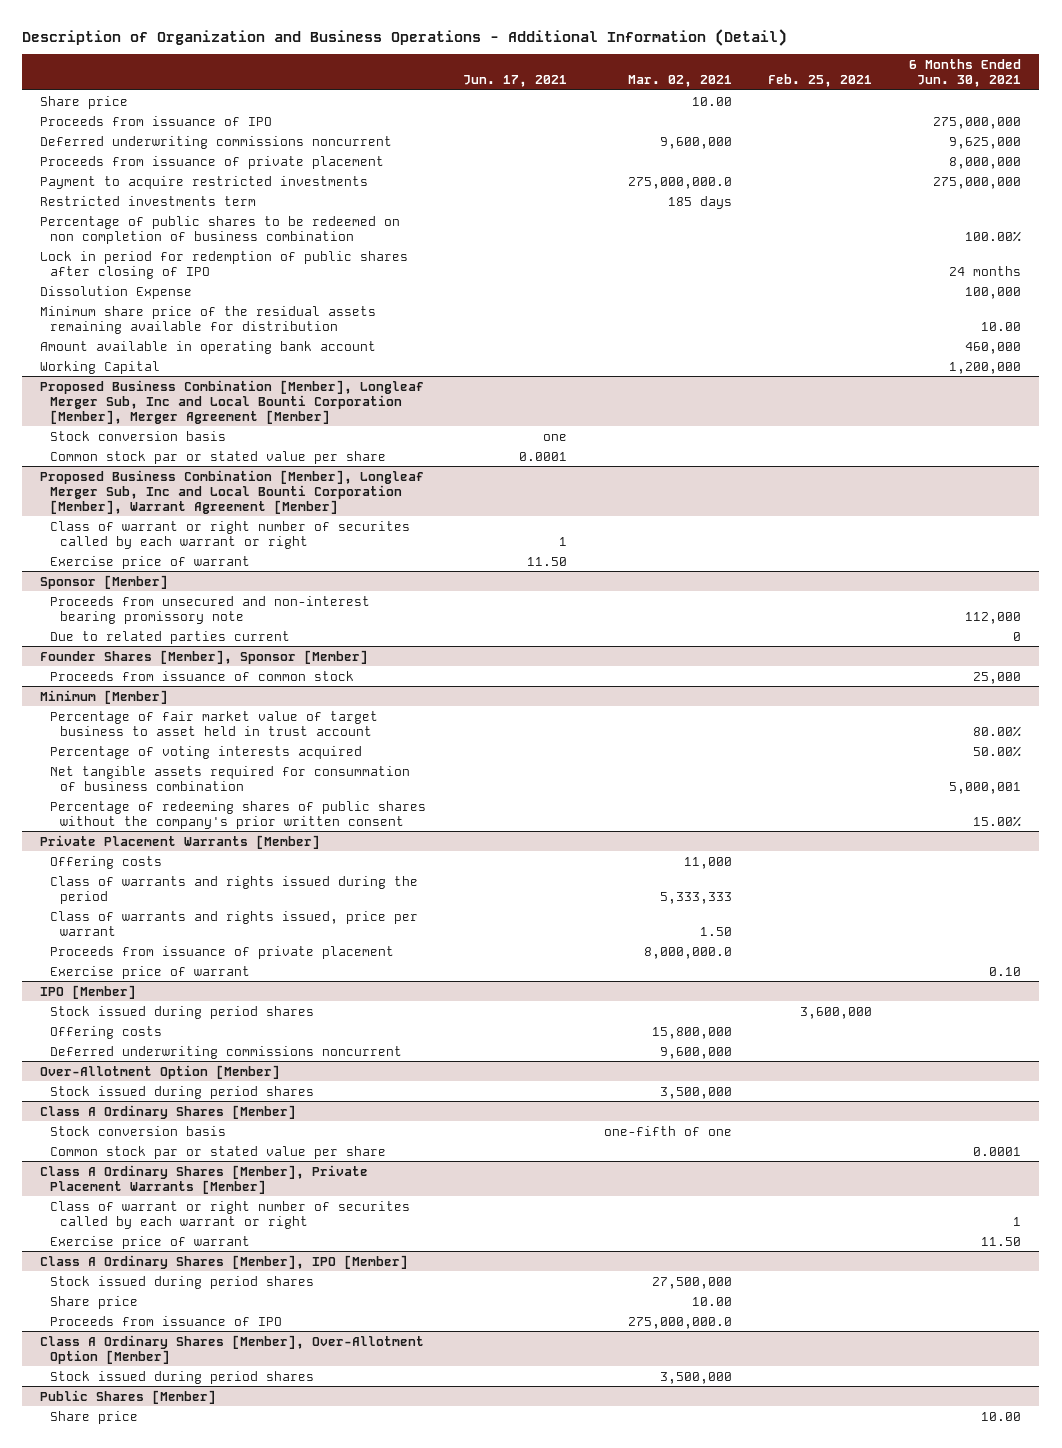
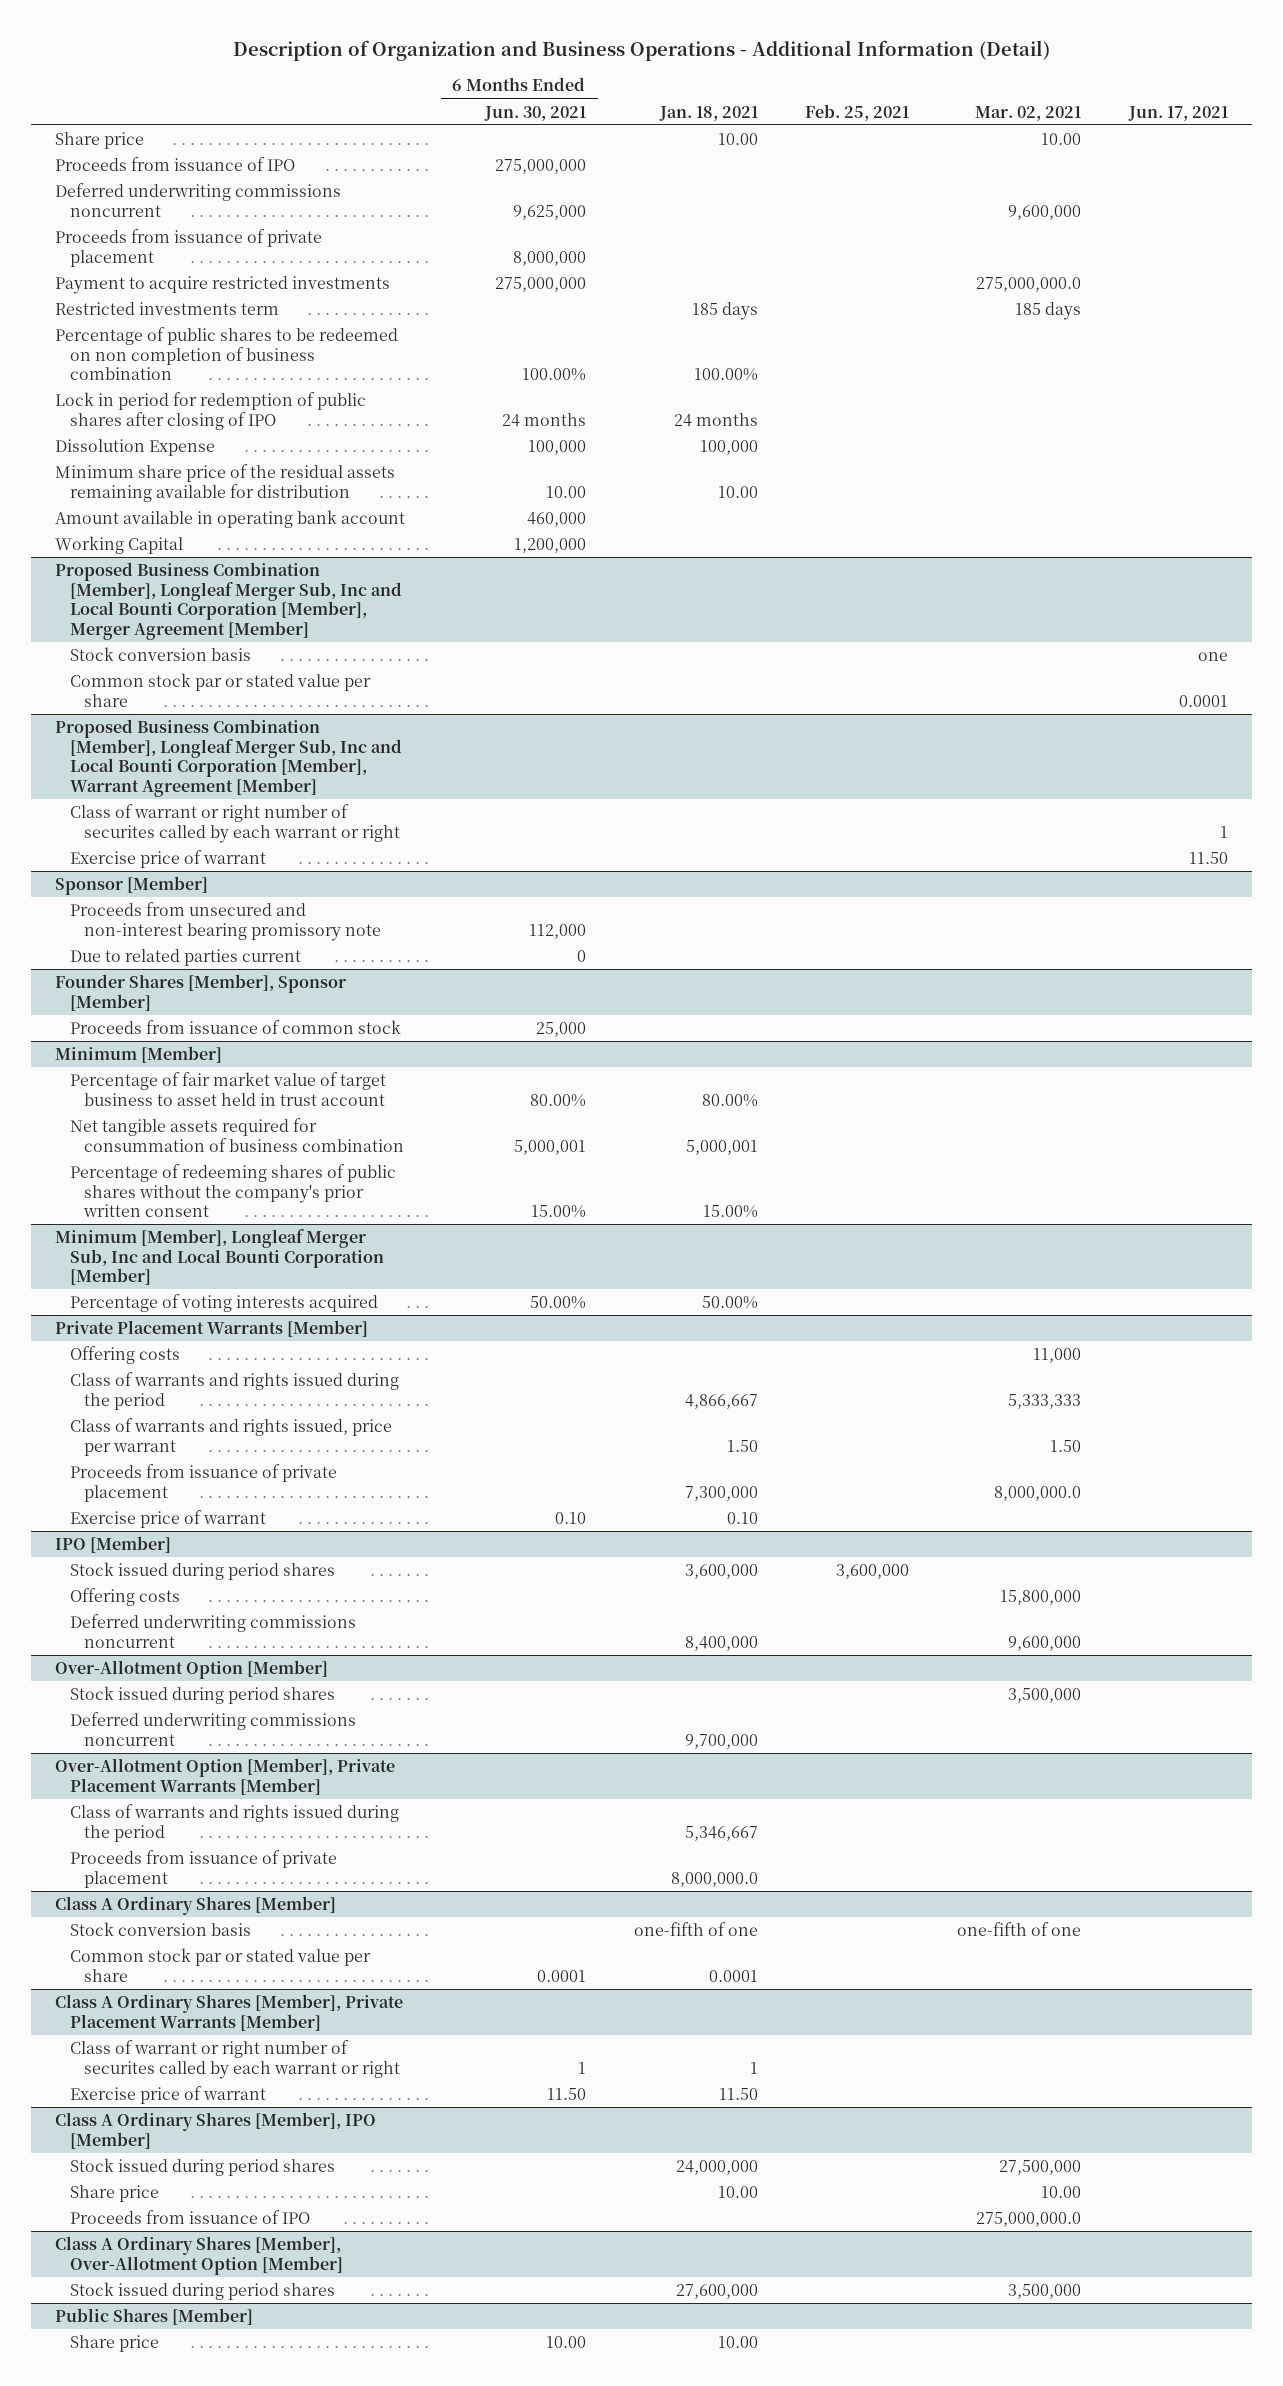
none -> [658,105,758,121] Jan. 18, 2021
[50,745,363,759] Percentage of voting interests acquired -> none
none -> [54,1229,384,1286] Minimum [Member], Longleaf Merger Sub, Inc and Local Bounti Corporation [Member]
none -> [69,1294,378,1313] Percentage of voting interests acquired
none -> [69,1712,356,1746] Deferred underwriting commissions noncurrent
none -> [54,1758,395,1795] Over-Allotment Option [Member], Private Placement Warrants [Member]
none -> [69,1804,399,1842] Class of warrants and rights issued during the period
none -> [69,1850,337,1888] Proceeds from issuance of private placement

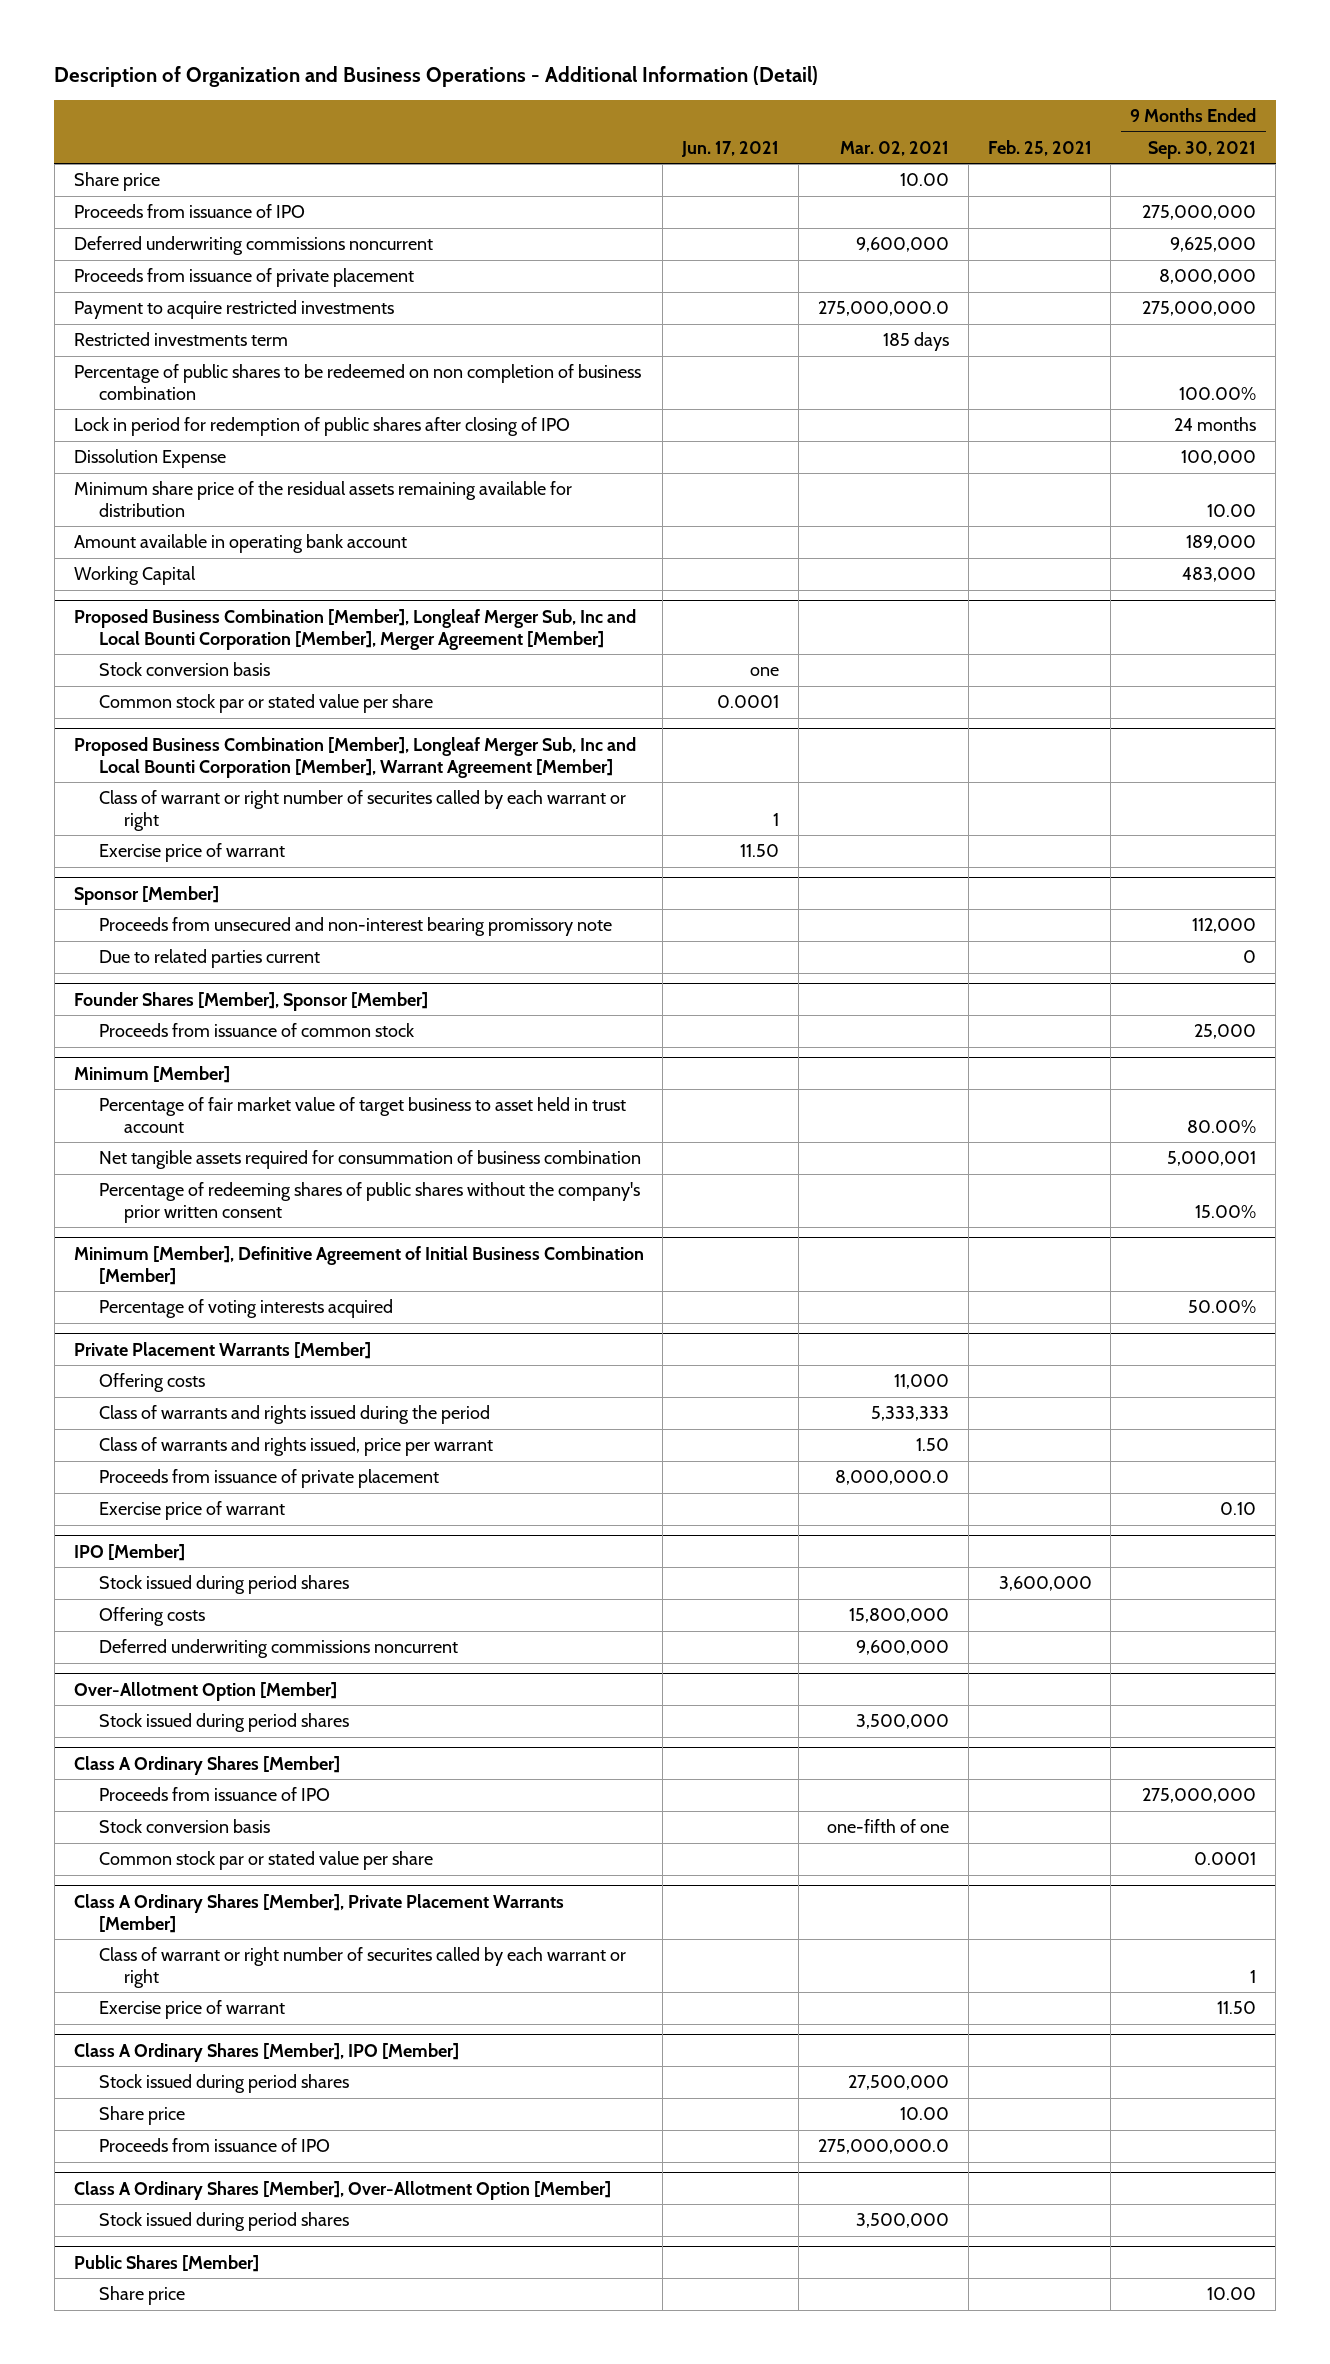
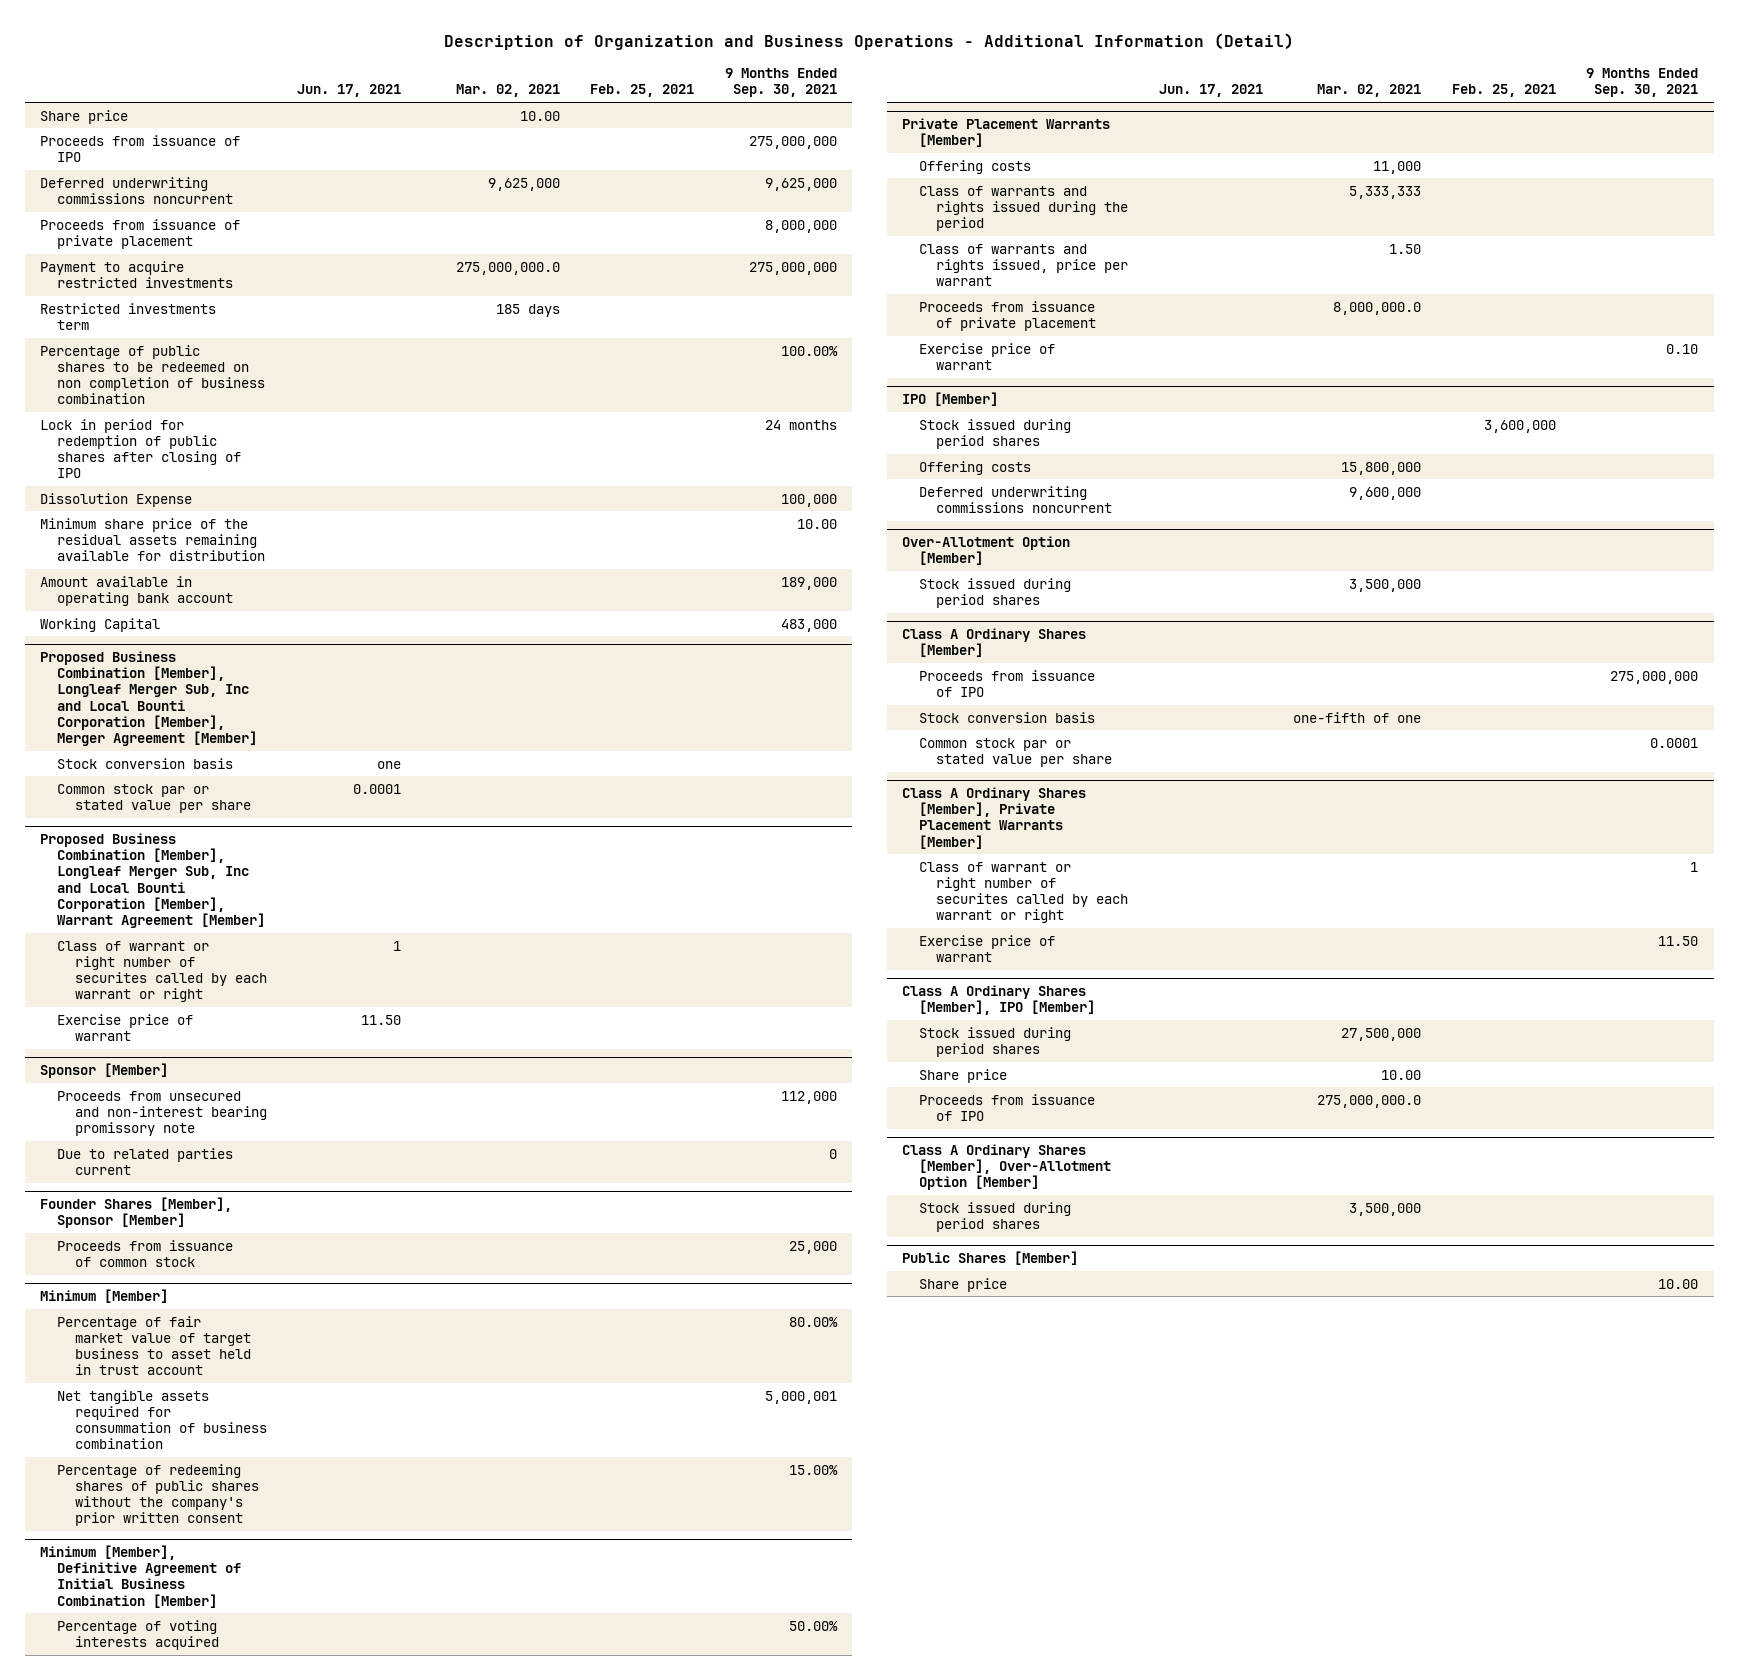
[855,237,949,253] 9,600,000 -> [487,177,560,191] 9,625,000

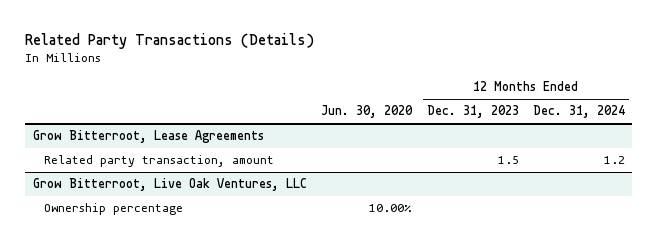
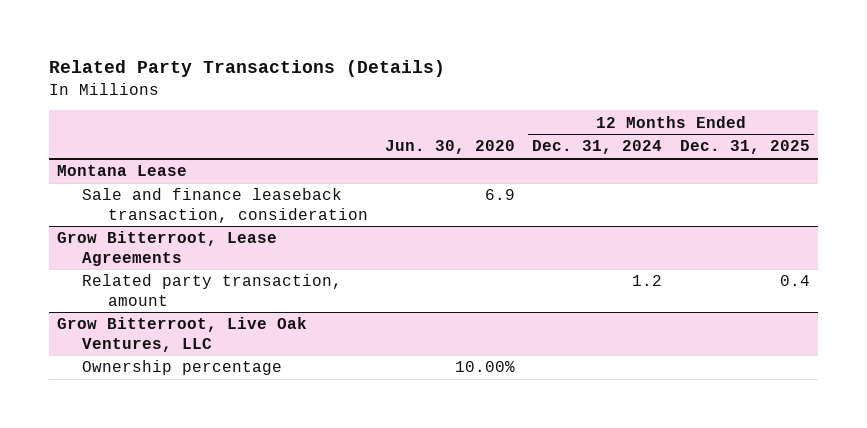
[426,105,519,119] 12 Months Ended Dec. 31, 2023 -> none
none -> [679,140,810,155] Dec. 31, 2025
none -> [57,165,188,177] Montana Lease
none -> [82,188,368,223] Sale and finance leaseback transaction, consideration

